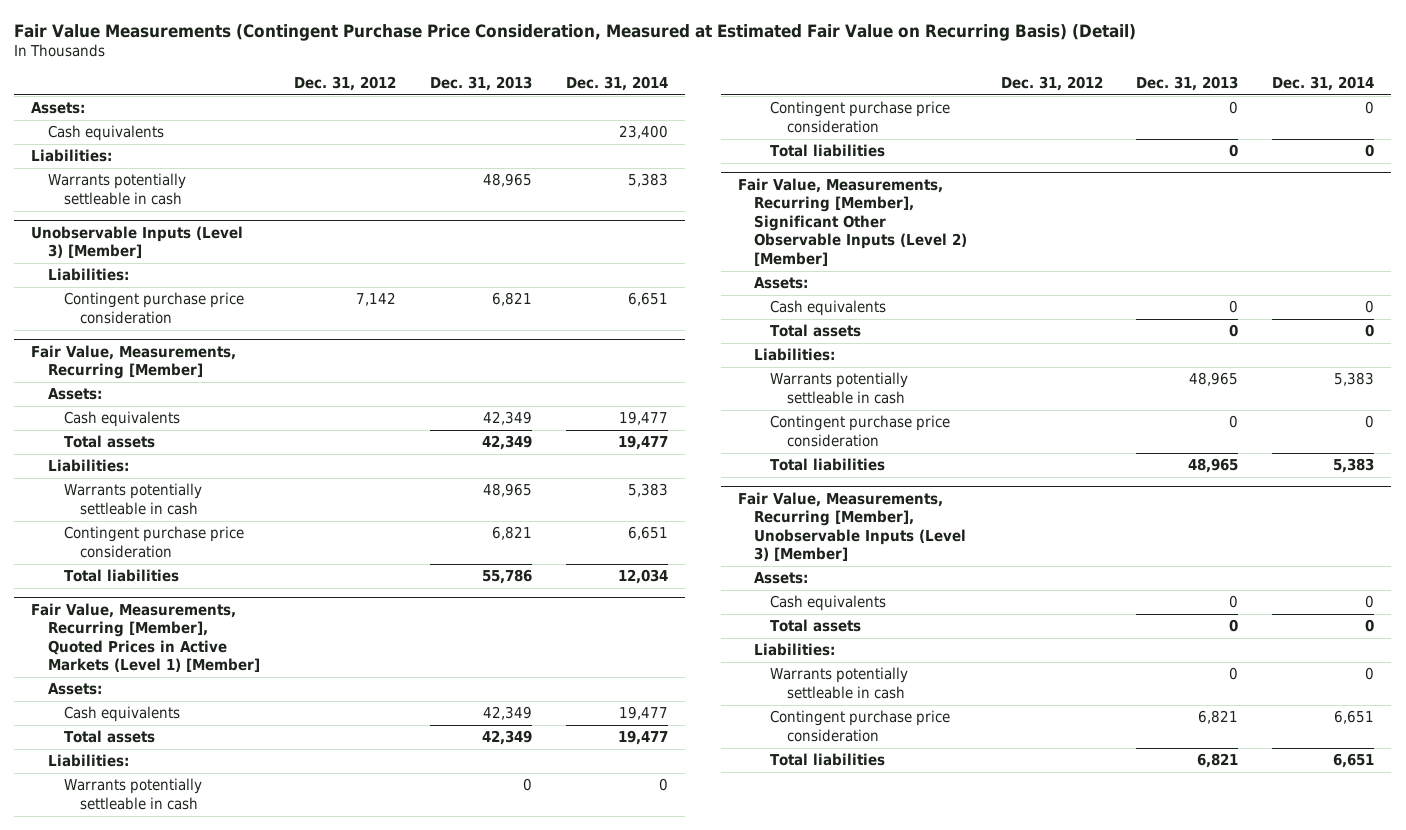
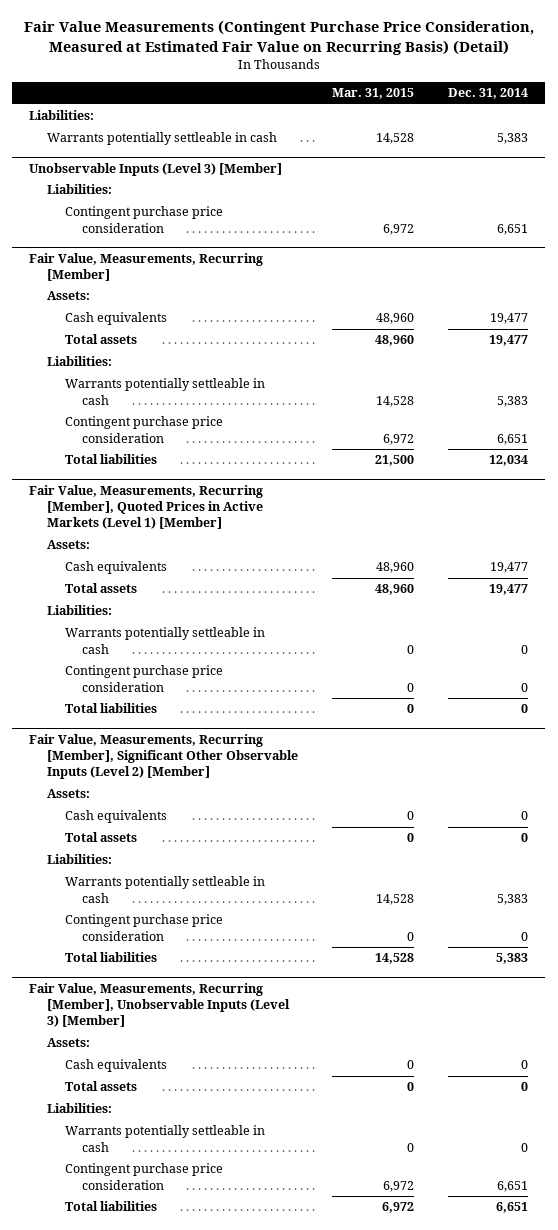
[294,76,397,92] Dec. 31, 2012 -> none
[430,76,533,92] Dec. 31, 2013 -> none
none -> [332,88,415,100] Mar. 31, 2015
[31,102,86,115] Assets: -> none
[47,125,164,142] Cash equivalents -> none

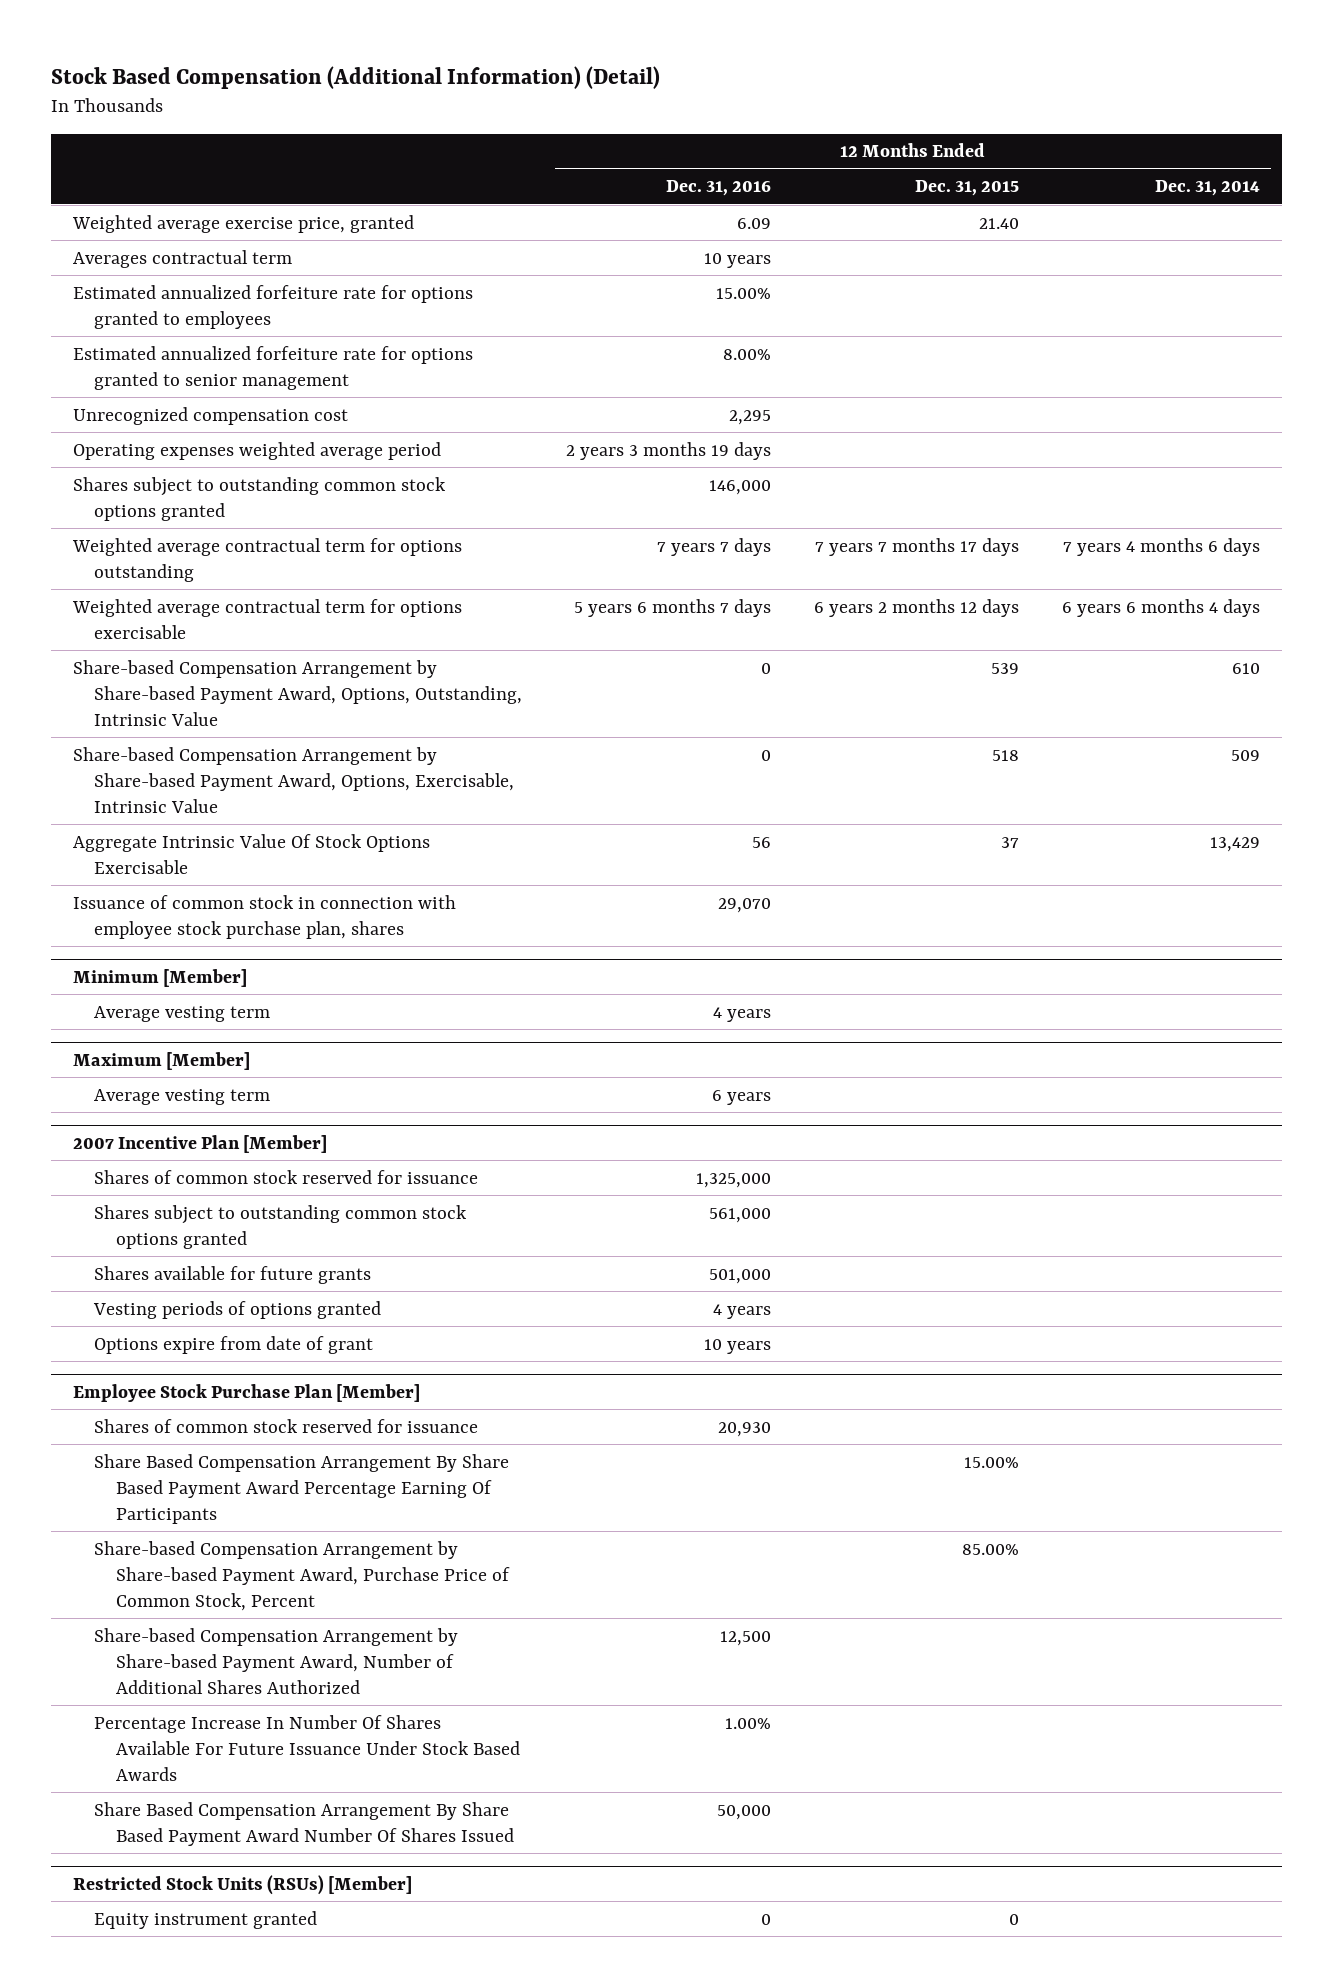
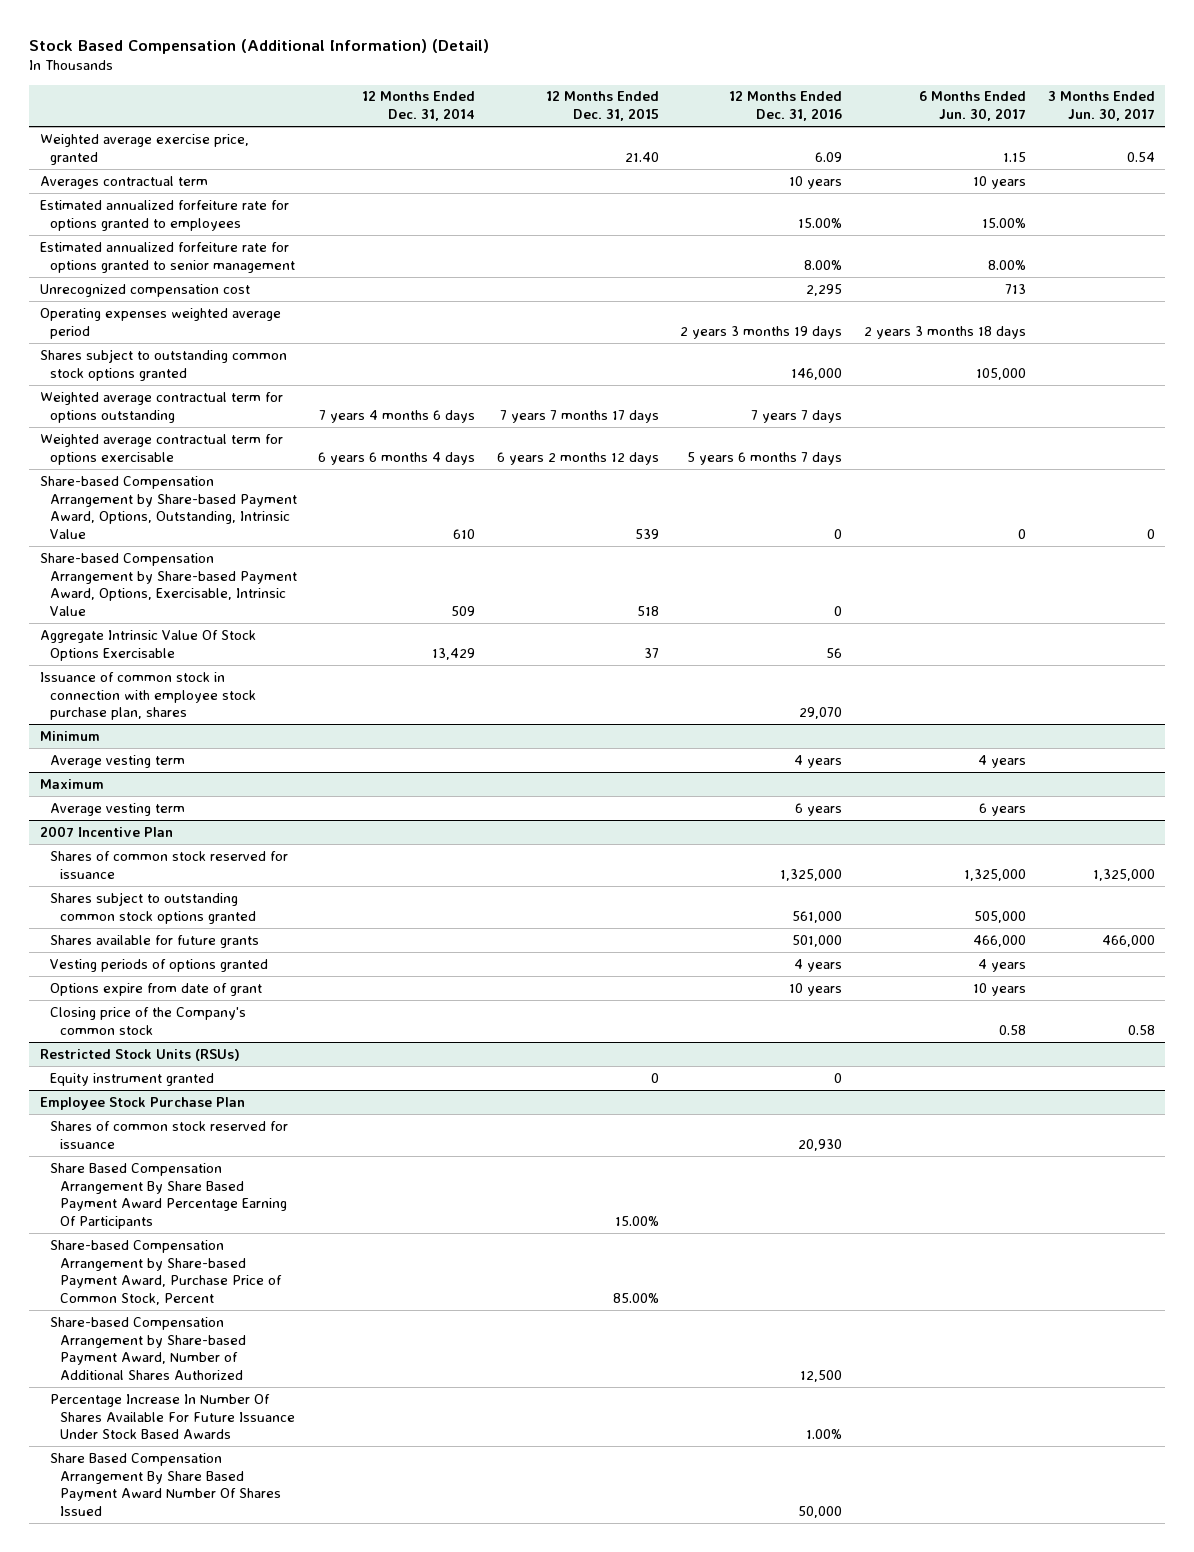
none -> [918,91,1026,122] 6 Months Ended Jun. 30, 2017
none -> [1047,91,1155,122] 3 Months Ended Jun. 30, 2017
[72,968,247,987] Minimum [Member] -> [39,730,100,741] Minimum
[72,1051,250,1070] Maximum [Member] -> [39,778,104,789] Maximum
[72,1134,327,1153] 2007 Incentive Plan [Member] -> [39,825,173,837] 2007 Incentive Plan
none -> [49,1006,246,1035] Closing price of the Company's common stock
none -> [39,1048,240,1061] Restricted Stock Units (RSUs)
none -> [49,1072,214,1086] Equity instrument granted
[72,1383,420,1402] Employee Stock Purchase Plan [Member] -> [39,1096,245,1110] Employee Stock Purchase Plan
[72,1874,412,1895] Restricted Stock Units (RSUs) [Member] -> none
[94,1910,318,1929] Equity instrument granted -> none

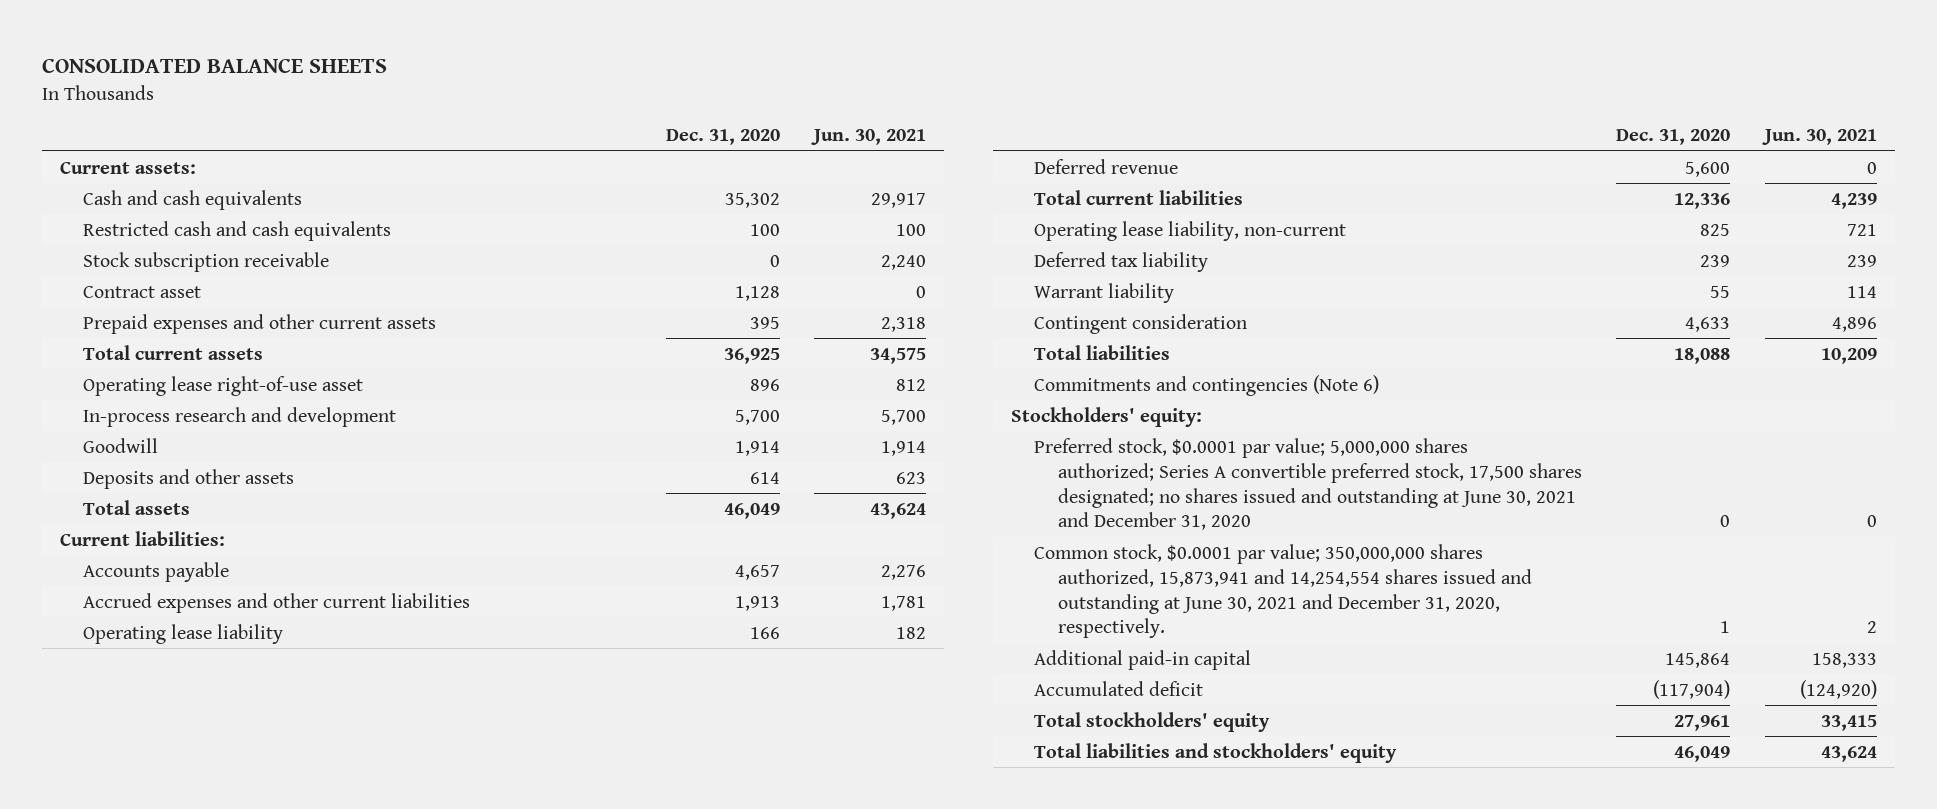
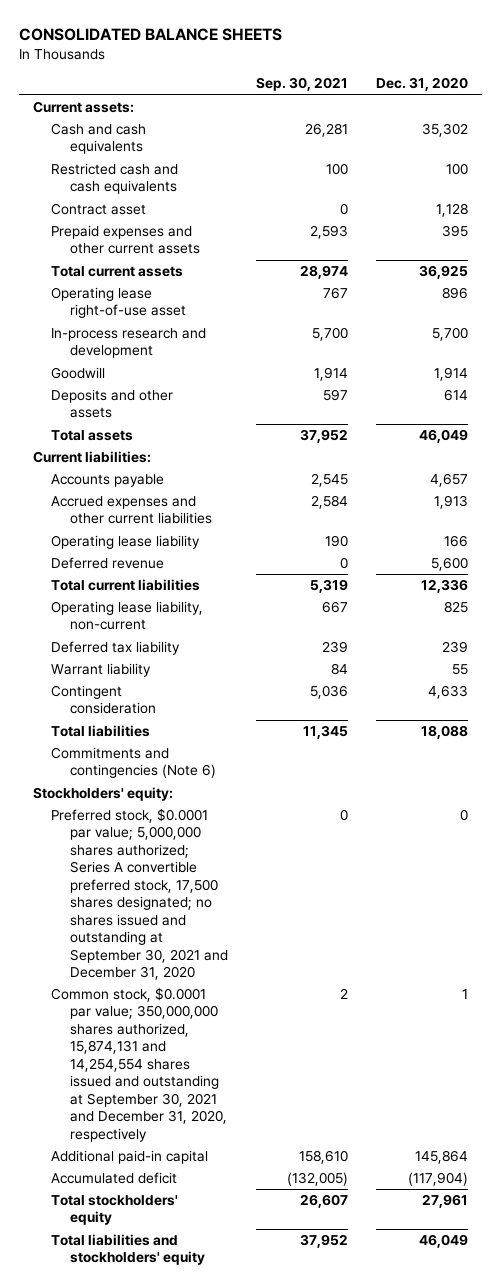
[811,129,927,146] Jun. 30, 2021 -> none
none -> [255,77,348,92] Sep. 30, 2021
[83,251,330,272] Stock subscription receivable -> none
[1034,437,1582,531] Preferred stock, $0.0001 par value; 5,000,000 shares authorized; Series A convertible preferred stock, 17,500 shares designated; no shares issued and outstanding at June 30, 2021 and December 31, 2020 -> [51,808,228,981] Preferred stock, $0.0001 par value; 5,000,000 shares authorized; Series A convertible preferred stock, 17,500 shares designated; no shares issued and outstanding at September 30, 2021 and December 31, 2020
[1034,543,1532,639] Common stock, $0.0001 par value; 350,000,000 shares authorized, 15,873,941 and 14,254,554 shares issued and outstanding at June 30, 2021 and December 31, 2020, respectively. -> [51,987,227,1142] Common stock, $0.0001 par value; 350,000,000 shares authorized, 15,874,131 and 14,254,554 shares issued and outstanding at September 30, 2021 and December 31, 2020, respectively

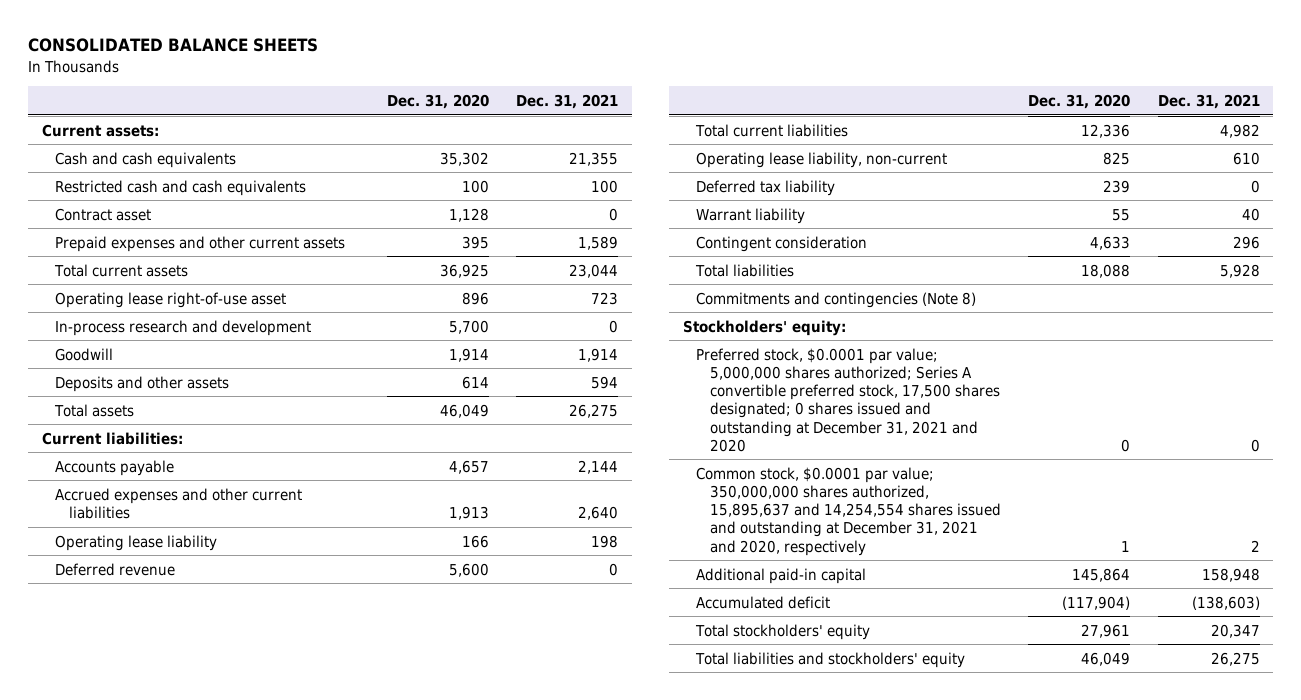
[255,77,348,92] Sep. 30, 2021 -> none
none -> [516,94,619,110] Dec. 31, 2021
[51,747,216,779] Commitments and contingencies (Note 6) -> [696,291,977,308] Commitments and contingencies (Note 8)
[51,808,228,981] Preferred stock, $0.0001 par value; 5,000,000 shares authorized; Series A convertible preferred stock, 17,500 shares designated; no shares issued and outstanding at September 30, 2021 and December 31, 2020 -> [696,347,1000,452] Preferred stock, $0.0001 par value; 5,000,000 shares authorized; Series A convertible preferred stock, 17,500 shares designated; 0 shares issued and outstanding at December 31, 2021 and 2020
[51,987,227,1142] Common stock, $0.0001 par value; 350,000,000 shares authorized, 15,874,131 and 14,254,554 shares issued and outstanding at September 30, 2021 and December 31, 2020, respectively -> [696,466,1001,556] Common stock, $0.0001 par value; 350,000,000 shares authorized, 15,895,637 and 14,254,554 shares issued and outstanding at December 31, 2021 and 2020, respectively

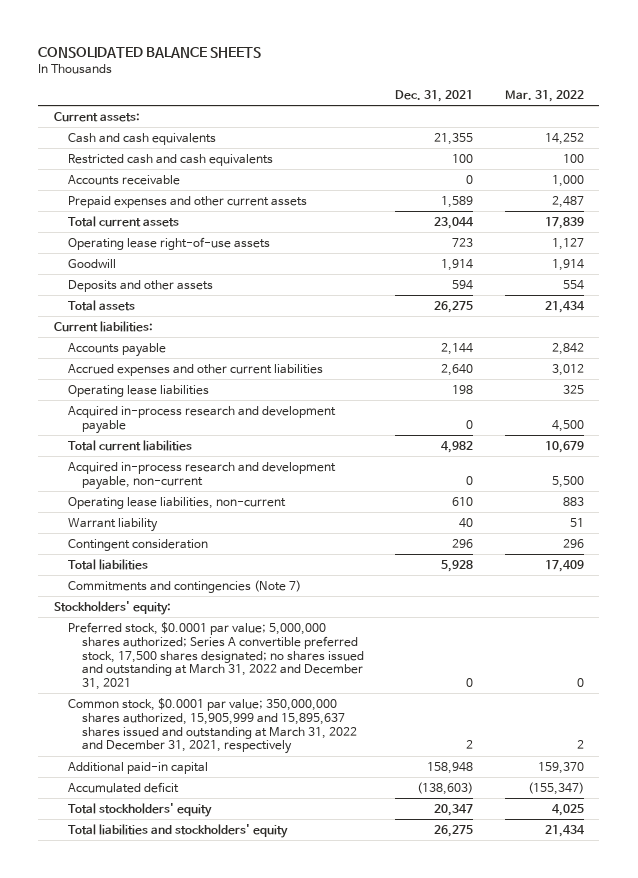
[387,94,490,110] Dec. 31, 2020 -> none
none -> [504,90,584,103] Mar. 31, 2022
[55,207,152,221] Contract asset -> none
none -> [68,174,181,185] Accounts receivable
[55,319,312,336] In-process research and development -> none
[55,291,287,308] Operating lease right-of-use asset -> [68,236,271,250] Operating lease right-of-use assets
[55,562,176,576] Deferred revenue -> none
[55,534,218,551] Operating lease liability -> [68,384,210,397] Operating lease liabilities
none -> [68,405,337,434] Acquired in-process research and development payable
[696,179,836,196] Deferred tax liability -> none
none -> [68,461,337,490] Acquired in-process research and development payable, non-current
[696,151,948,168] Operating lease liability, non-current -> [68,496,287,509] Operating lease liabilities, non-current
[696,291,977,308] Commitments and contingencies (Note 8) -> [68,579,302,593] Commitments and contingencies (Note 7)
[696,347,1000,452] Preferred stock, $0.0001 par value; 5,000,000 shares authorized; Series A convertible preferred stock, 17,500 shares designated; 0 shares issued and outstanding at December 31, 2021 and 2020 -> [68,621,365,691] Preferred stock, $0.0001 par value; 5,000,000 shares authorized; Series A convertible preferred stock, 17,500 shares designated; no shares issued and outstanding at March 31, 2022 and December 31, 2021
[696,466,1001,556] Common stock, $0.0001 par value; 350,000,000 shares authorized, 15,895,637 and 14,254,554 shares issued and outstanding at December 31, 2021 and 2020, respectively -> [68,697,358,755] Common stock, $0.0001 par value; 350,000,000 shares authorized, 15,905,999 and 15,895,637 shares issued and outstanding at March 31, 2022 and December 31, 2021, respectively

